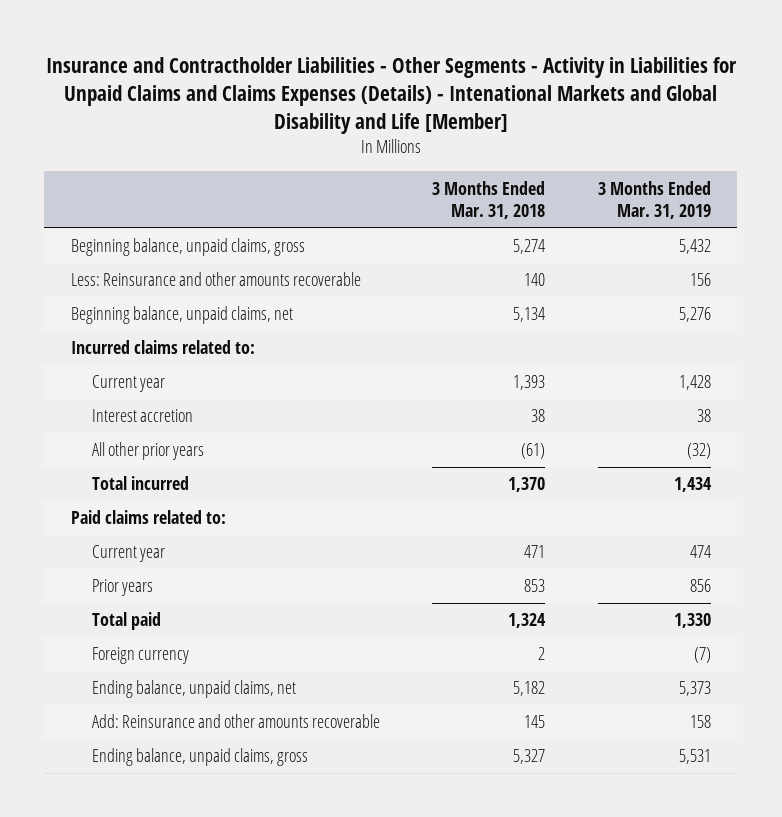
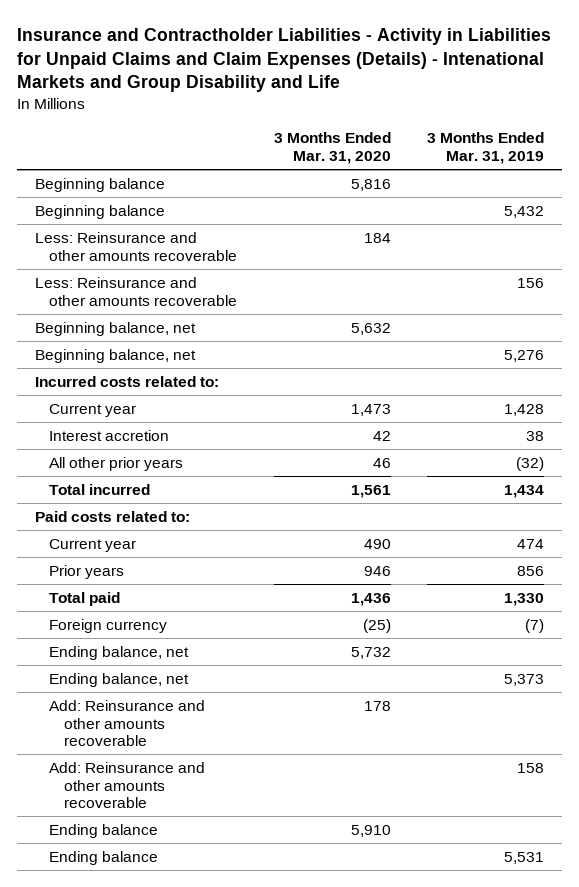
[45,56,737,134] Insurance and Contractholder Liabilities - Other Segments - Activity in Liabilities for Unpaid Claims and Claims Expenses (Details) - Intenational Markets and Global Disability and Life [Member] -> [16,27,551,93] Insurance and Contractholder Liabilities - Activity in Liabilities for Unpaid Claims and Claim Expenses (Details) - Intenational Markets and Group Disability and Life
[432,180,546,220] 3 Months Ended Mar. 31, 2018 -> none
none -> [273,132,391,165] 3 Months Ended Mar. 31, 2020
none -> [35,177,166,192] Beginning balance
[70,238,305,257] Beginning balance, unpaid claims, gross -> [35,204,166,219] Beginning balance
none -> [35,231,238,261] Less: Reinsurance and other amounts recoverable
none -> [35,321,197,336] Beginning balance, net
[70,306,293,325] Beginning balance, unpaid claims, net -> [35,348,197,363] Beginning balance, net
[70,340,255,355] Incurred claims related to: -> [35,375,220,387] Incurred costs related to:
[70,510,226,525] Paid claims related to: -> [35,510,191,522] Paid costs related to:
none -> [49,645,190,660] Ending balance, net
[91,680,296,699] Ending balance, unpaid claims, net -> [49,672,190,687] Ending balance, net
none -> [49,699,206,747] Add: Reinsurance and other amounts recoverable
none -> [49,823,159,838] Ending balance
[91,748,308,767] Ending balance, unpaid claims, gross -> [49,850,159,865] Ending balance

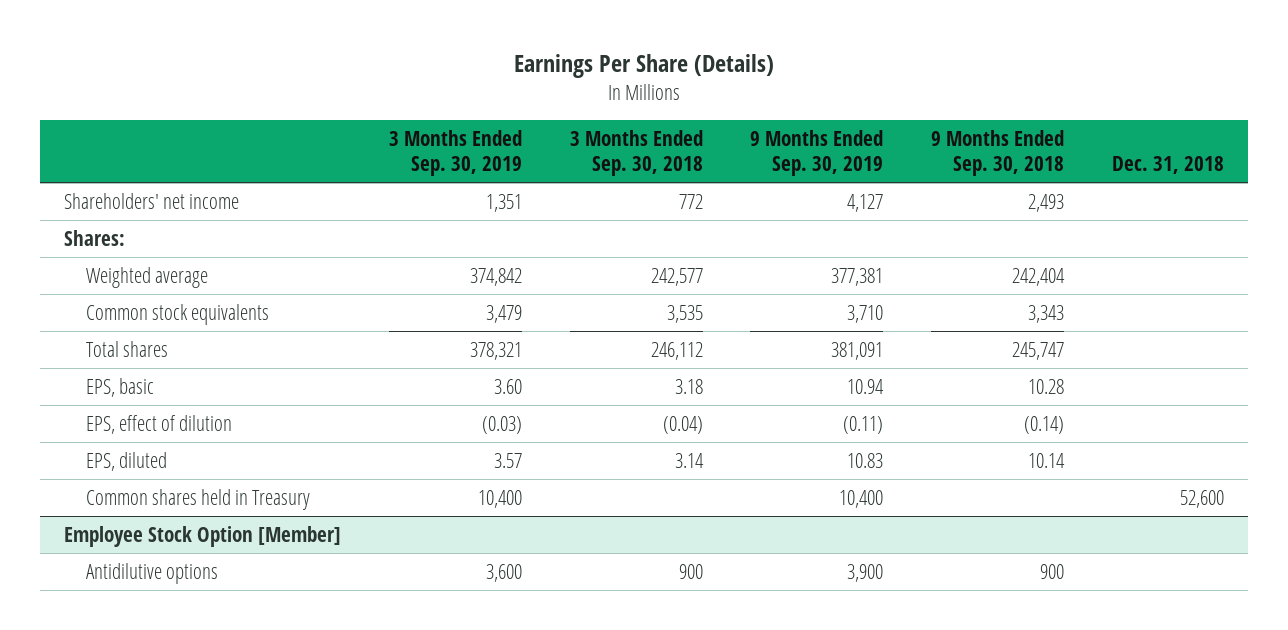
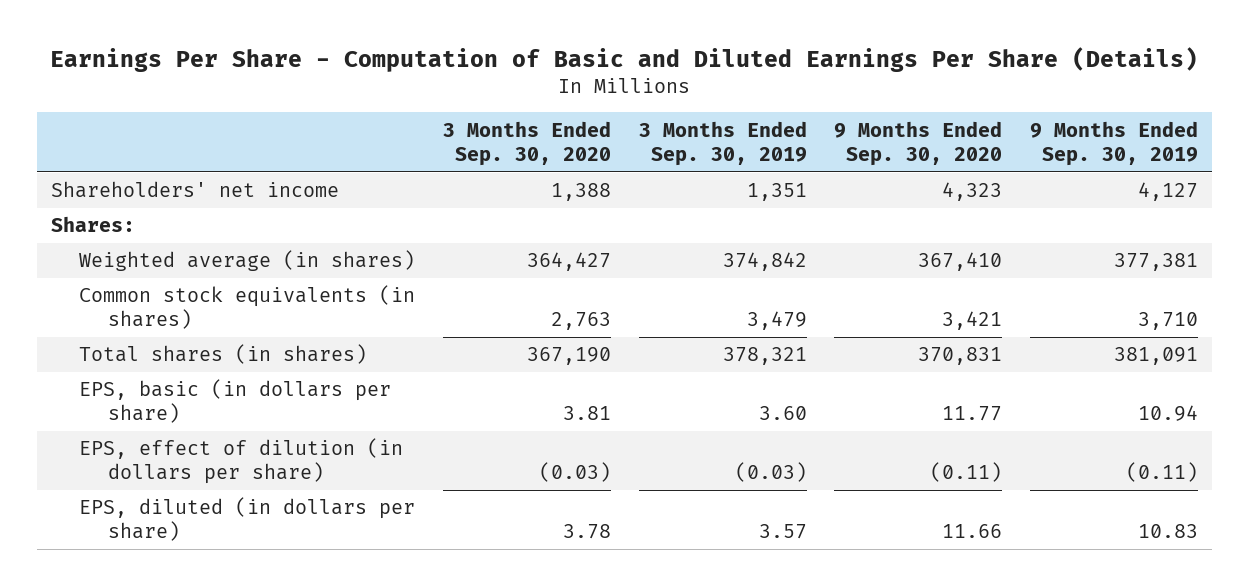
[514,53,775,78] Earnings Per Share (Details) -> [50,46,1199,72] Earnings Per Share - Computation of Basic and Diluted Earnings Per Share (Details)
[569,129,703,177] 3 Months Ended Sep. 30, 2018 -> none
[931,129,1065,177] 9 Months Ended Sep. 30, 2018 -> none
[1112,156,1225,175] Dec. 31, 2018 -> none
none -> [442,120,611,166] 3 Months Ended Sep. 30, 2020
none -> [834,120,1003,166] 9 Months Ended Sep. 30, 2020
[85,488,310,510] Common shares held in Treasury -> none
[63,525,341,547] Employee Stock Option [Member] -> none
[85,562,218,584] Antidilutive options -> none
[85,266,208,288] Weighted average -> [79,250,416,272] Weighted average (in shares)
[85,303,269,325] Common stock equivalents -> [79,285,416,330] Common stock equivalents (in shares)
[85,340,168,357] Total shares -> [79,344,368,365] Total shares (in shares)
[85,377,154,397] EPS, basic -> [79,379,392,424] EPS, basic (in dollars per share)
[85,414,232,434] EPS, effect of dilution -> [79,438,404,485] EPS, effect of dilution (in dollars per share)
[85,451,167,471] EPS, diluted -> [79,497,416,542] EPS, diluted (in dollars per share)

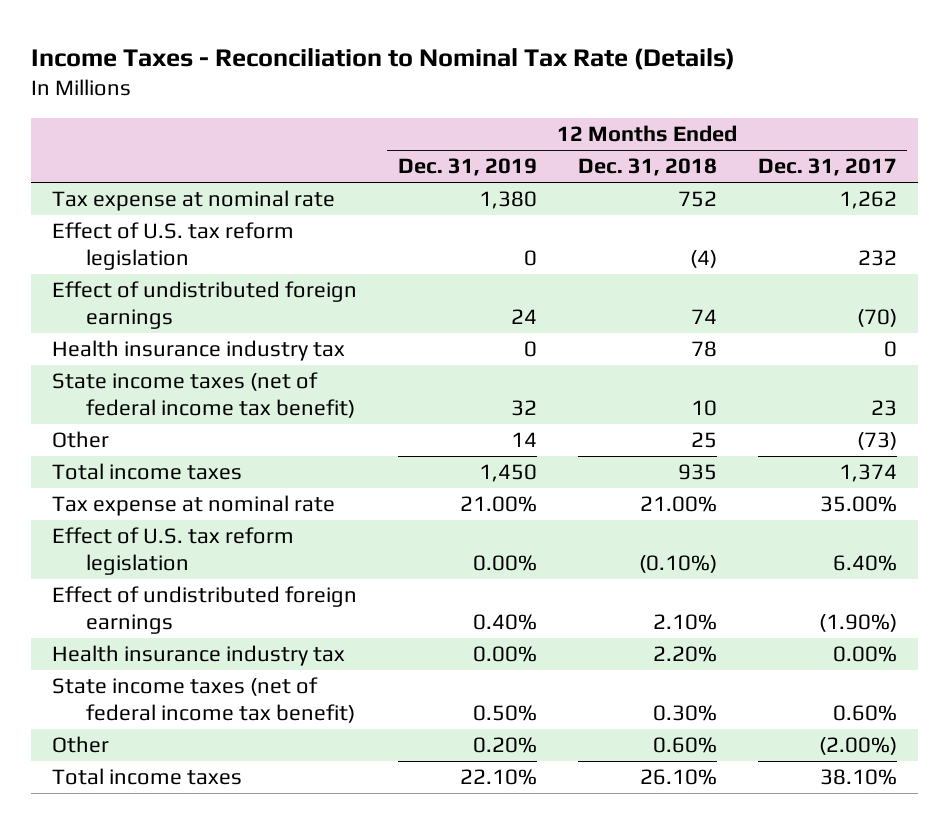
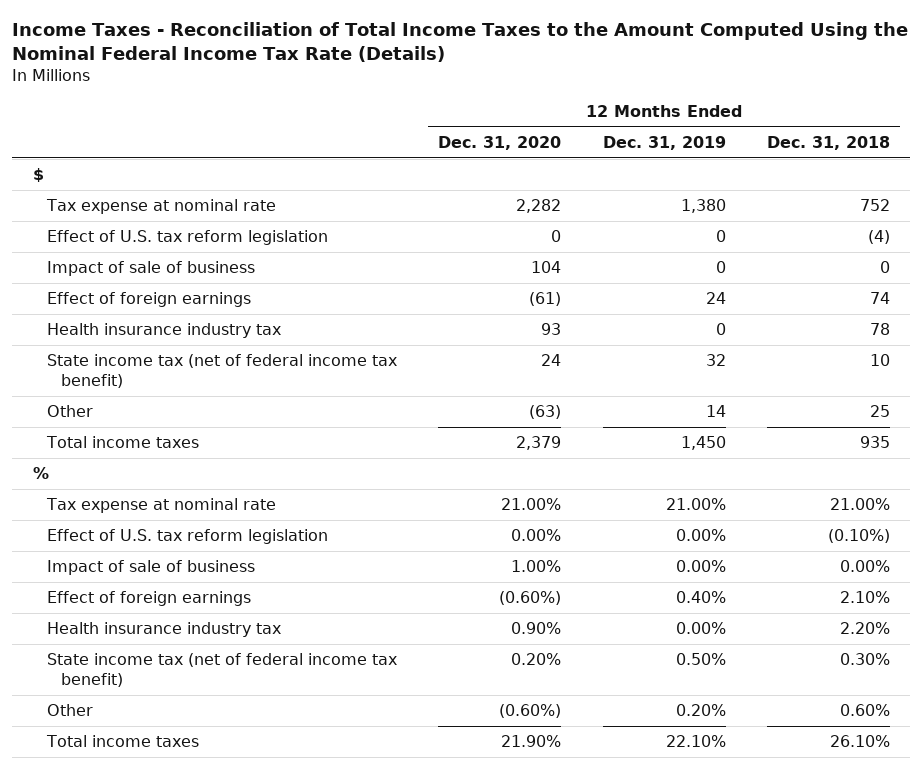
[31,47,736,70] Income Taxes - Reconciliation to Nominal Tax Rate (Details) -> [12,22,909,62] Income Taxes - Reconciliation of Total Income Taxes to the Amount Computed Using the Nominal Federal Income Tax Rate (Details)
[758,158,898,177] Dec. 31, 2017 -> none
none -> [438,136,562,151] Dec. 31, 2020
none -> [33,168,45,183] $
none -> [47,261,256,277] Impact of sale of business
[51,281,357,330] Effect of undistributed foreign earnings -> [47,292,252,308] Effect of foreign earnings
[51,372,355,419] State income taxes (net of federal income tax benefit) -> [47,354,398,388] State income tax (net of federal income tax benefit)
none -> [33,467,50,480] %
none -> [47,560,256,576] Impact of sale of business
[51,586,357,635] Effect of undistributed foreign earnings -> [47,591,252,607] Effect of foreign earnings
[51,677,355,724] State income taxes (net of federal income tax benefit) -> [47,653,398,687] State income tax (net of federal income tax benefit)

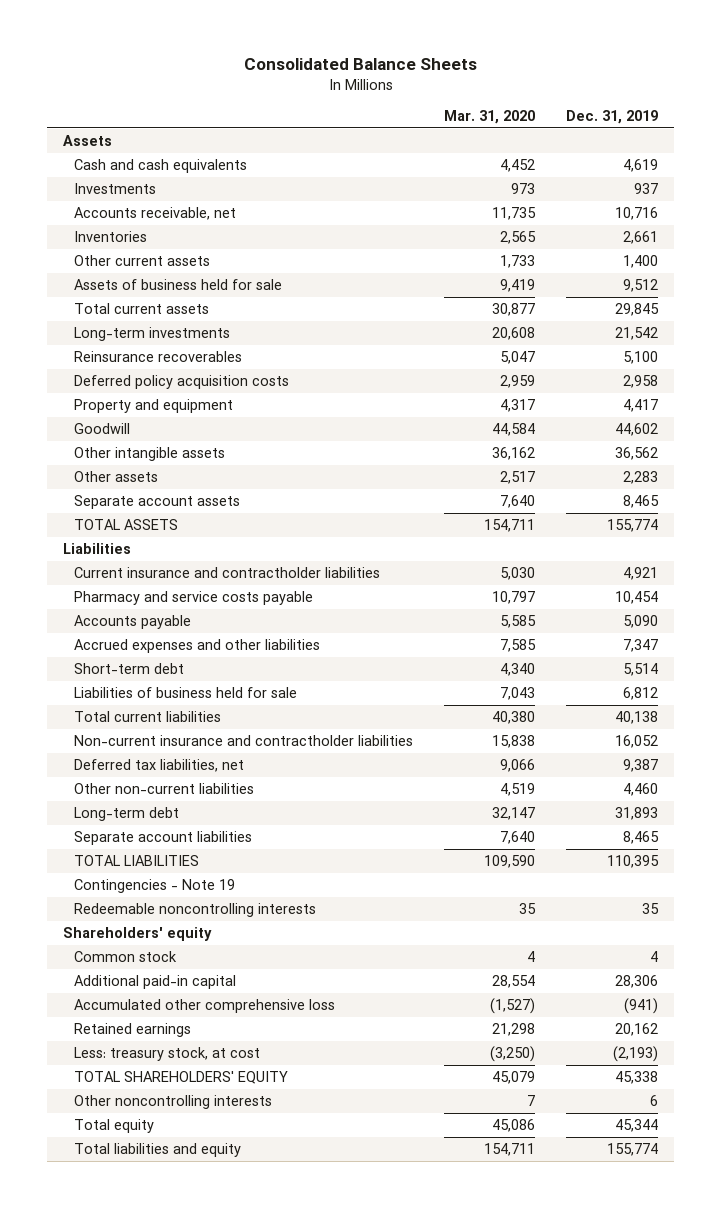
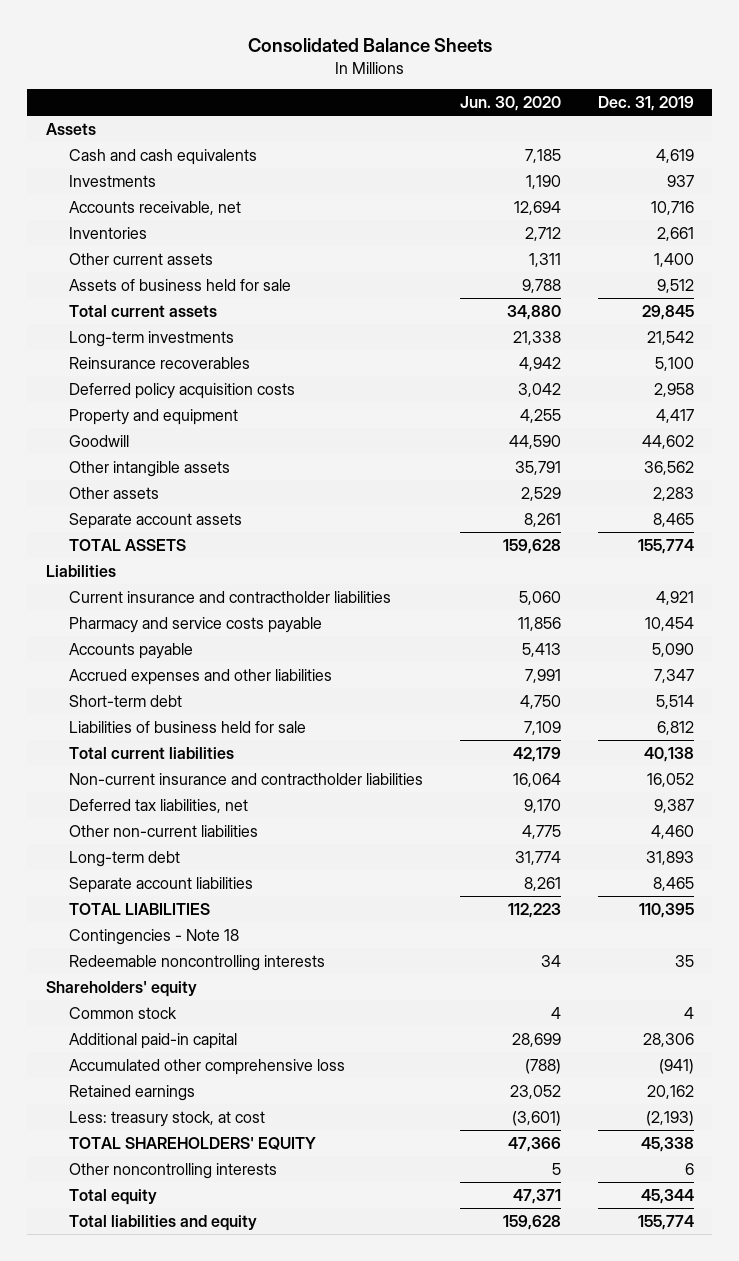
[444,110,536,125] Mar. 31, 2020 -> none
none -> [459,96,561,112] Jun. 30, 2020
[74,878,236,893] Contingencies - Note 19 -> [68,928,239,945] Contingencies - Note 18

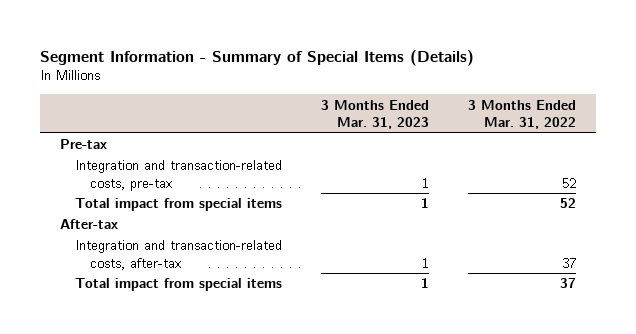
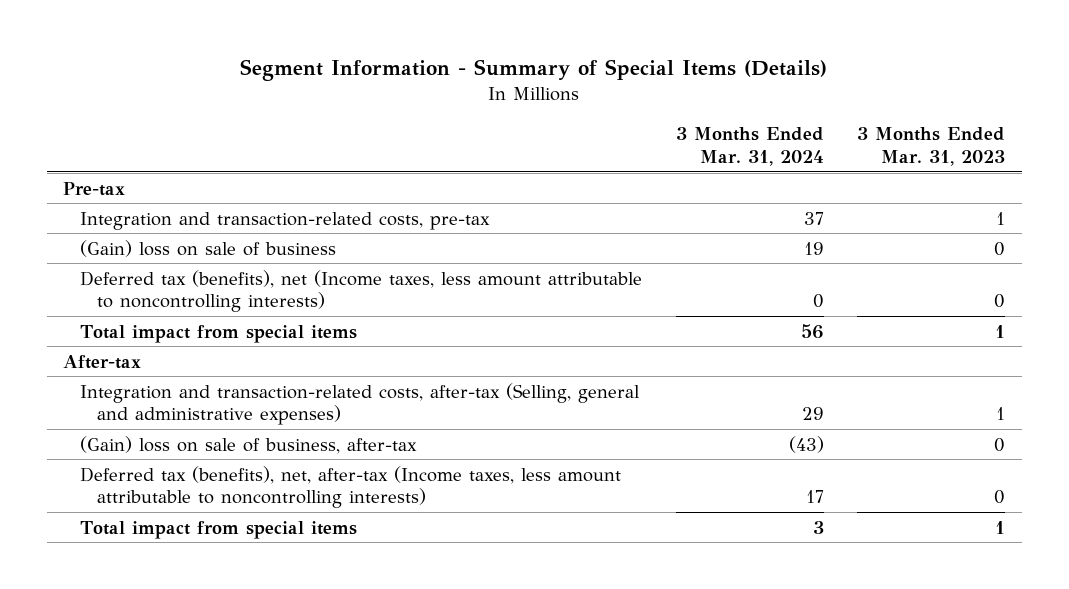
[468,99,577,129] 3 Months Ended Mar. 31, 2022 -> none
none -> [675,126,824,166] 3 Months Ended Mar. 31, 2024
none -> [80,239,337,257] (Gain) loss on sale of business
none -> [80,269,643,313] Deferred tax (benefits), net (Income taxes, less amount attributable to noncontrolling interests)
[75,240,283,270] Integration and transaction-related costs, after-tax -> [80,382,641,426] Integration and transaction-related costs, after-tax (Selling, general and administrative expenses)
none -> [80,435,418,454] (Gain) loss on sale of business, after-tax
none -> [80,465,622,509] Deferred tax (benefits), net, after-tax (Income taxes, less amount attributable to noncontrolling interests)

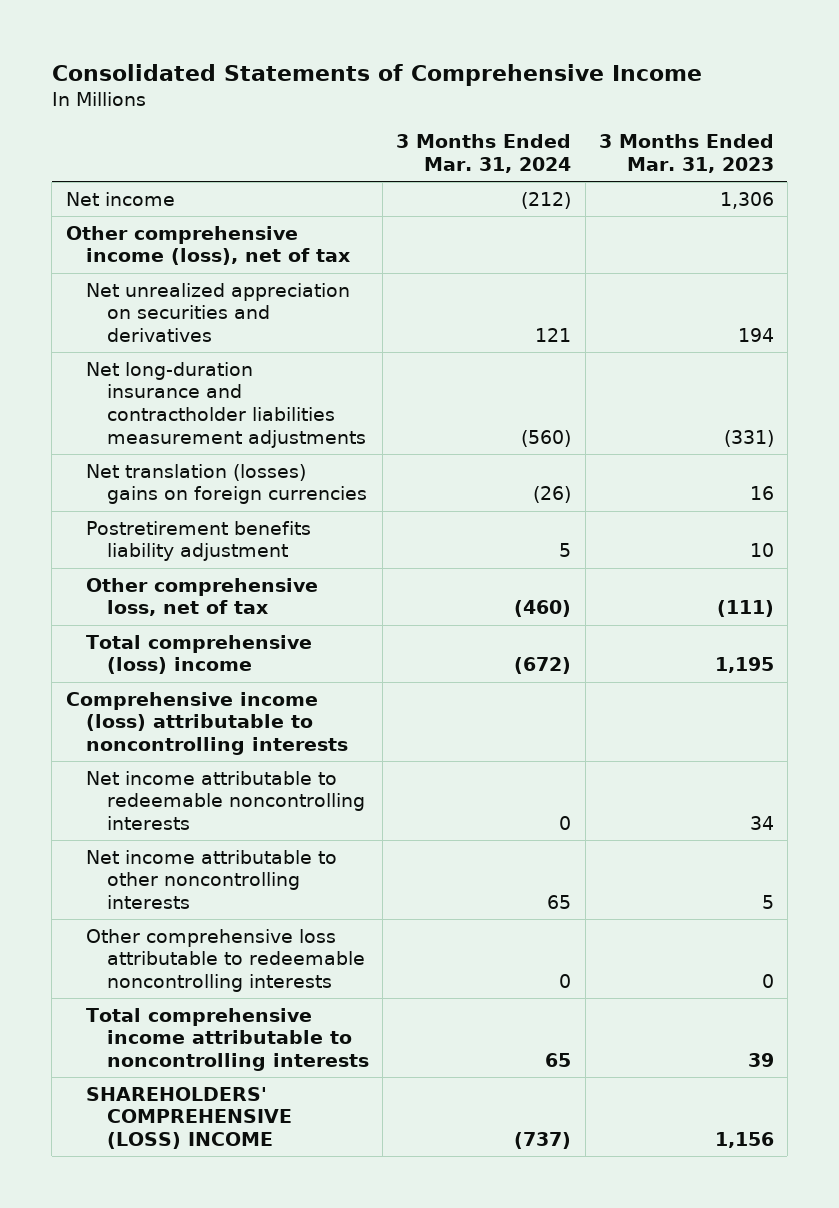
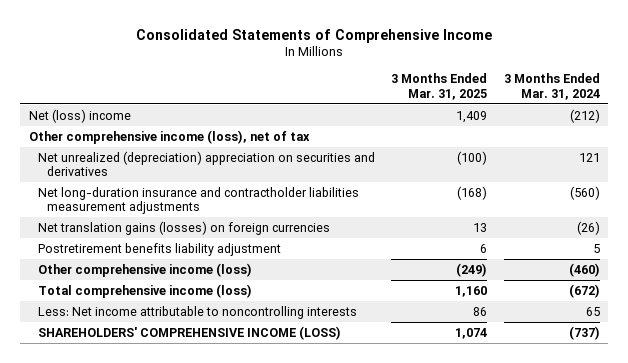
[598,134,774,174] 3 Months Ended Mar. 31, 2023 -> none
none -> [391,73,488,100] 3 Months Ended Mar. 31, 2025
[65,191,175,206] Net income -> [28,108,131,123] Net (loss) income
[86,282,351,342] Net unrealized appreciation on securities and derivatives -> [37,150,375,177] Net unrealized (depreciation) appreciation on securities and derivatives
[86,463,368,505] Net translation (losses) gains on foreign currencies -> [37,220,330,235] Net translation gains (losses) on foreign currencies
[86,577,319,617] Other comprehensive loss, net of tax -> none
[65,691,349,755] Comprehensive income (loss) attributable to noncontrolling interests -> none
[86,770,366,830] Net income attributable to redeemable noncontrolling interests -> none
[86,928,366,992] Other comprehensive loss attributable to redeemable noncontrolling interests -> none
[86,1007,370,1071] Total comprehensive income attributable to noncontrolling interests -> none
none -> [37,262,252,277] Other comprehensive income (loss)
[86,634,313,675] Total comprehensive (loss) income -> [37,283,252,298] Total comprehensive income (loss)
[86,849,338,909] Net income attributable to other noncontrolling interests -> [37,305,357,319] Less: Net income attributable to noncontrolling interests
[86,1086,293,1149] SHAREHOLDERS' COMPREHENSIVE (LOSS) INCOME -> [37,325,341,340] SHAREHOLDERS' COMPREHENSIVE INCOME (LOSS)

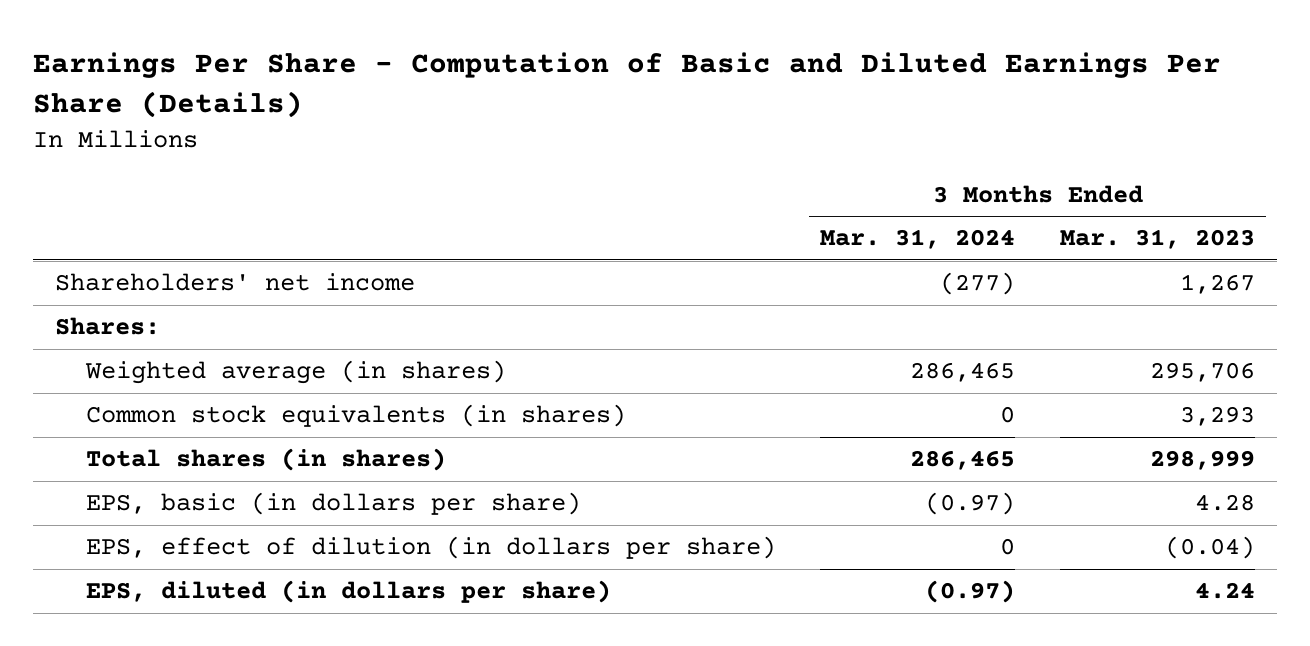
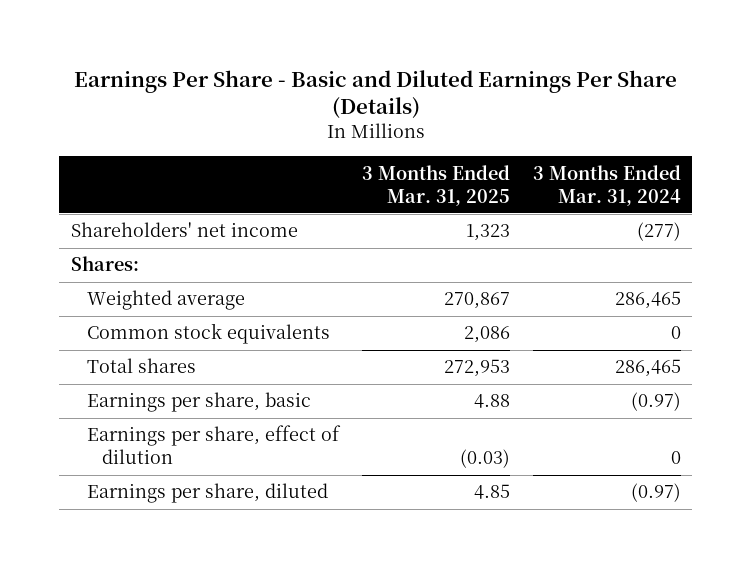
[32,52,1221,119] Earnings Per Share - Computation of Basic and Diluted Earnings Per Share (Details) -> [73,69,677,120] Earnings Per Share - Basic and Diluted Earnings Per Share (Details)
[1059,229,1255,250] Mar. 31, 2023 -> none
none -> [361,164,510,206] 3 Months Ended Mar. 31, 2025
[84,360,506,385] Weighted average (in shares) -> [86,290,245,311] Weighted average
[85,404,626,428] Common stock equivalents (in shares) -> [86,323,330,345] Common stock equivalents
[85,448,446,472] Total shares (in shares) -> [86,358,196,374] Total shares
[85,492,581,516] EPS, basic (in dollars per share) -> [86,392,311,413] Earnings per share, basic
[85,536,776,560] EPS, effect of dilution (in dollars per share) -> [86,425,341,465] Earnings per share, effect of dilution
[85,580,611,604] EPS, diluted (in dollars per share) -> [86,483,328,504] Earnings per share, diluted

